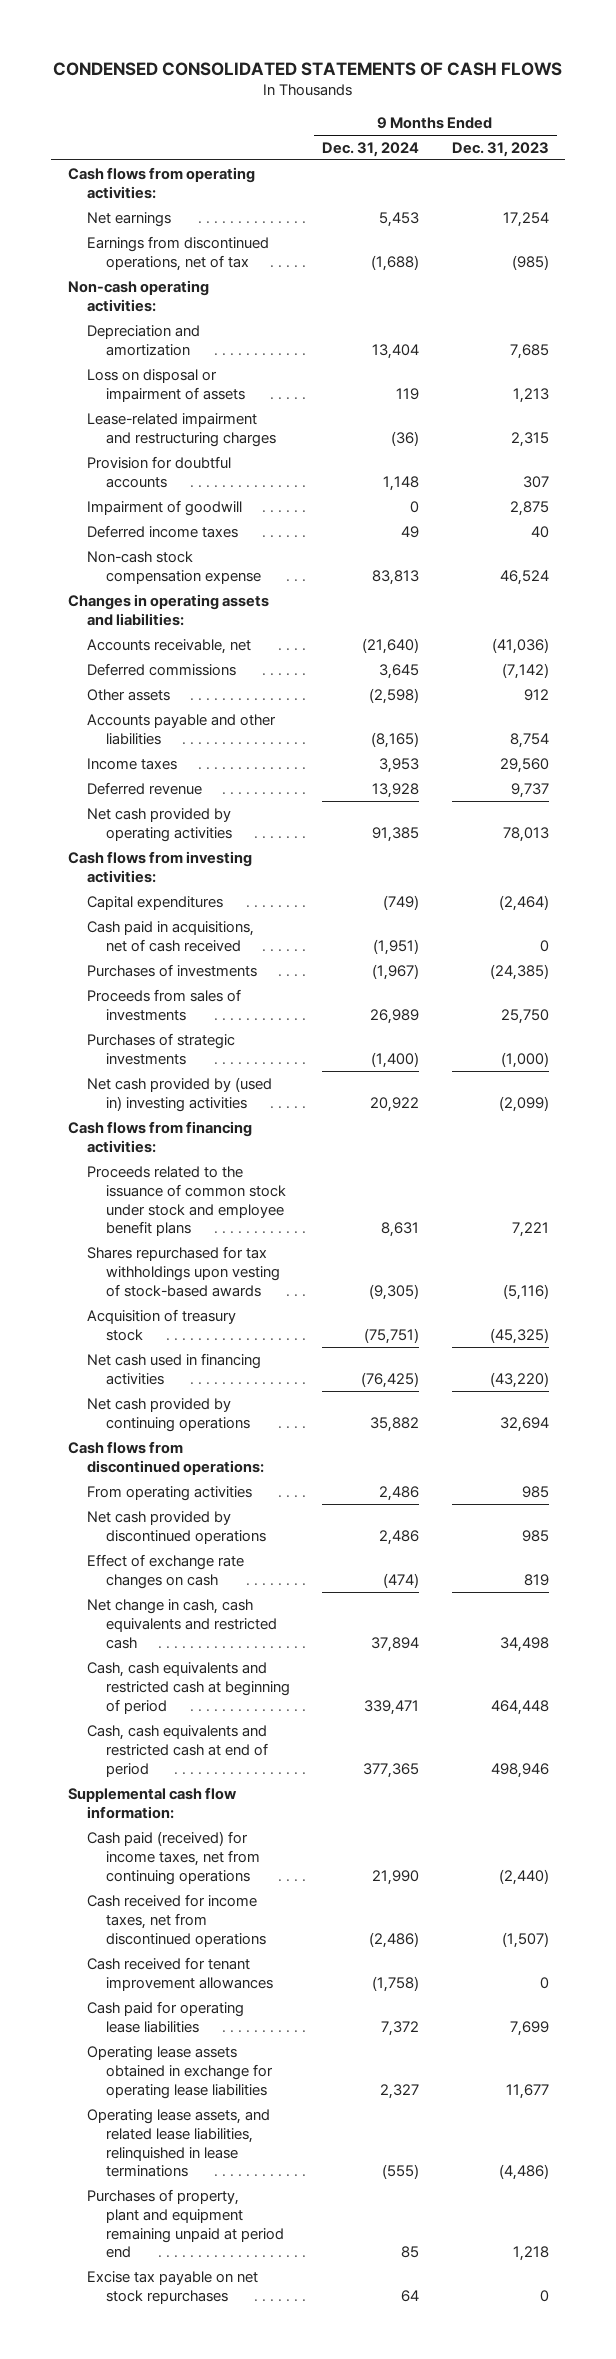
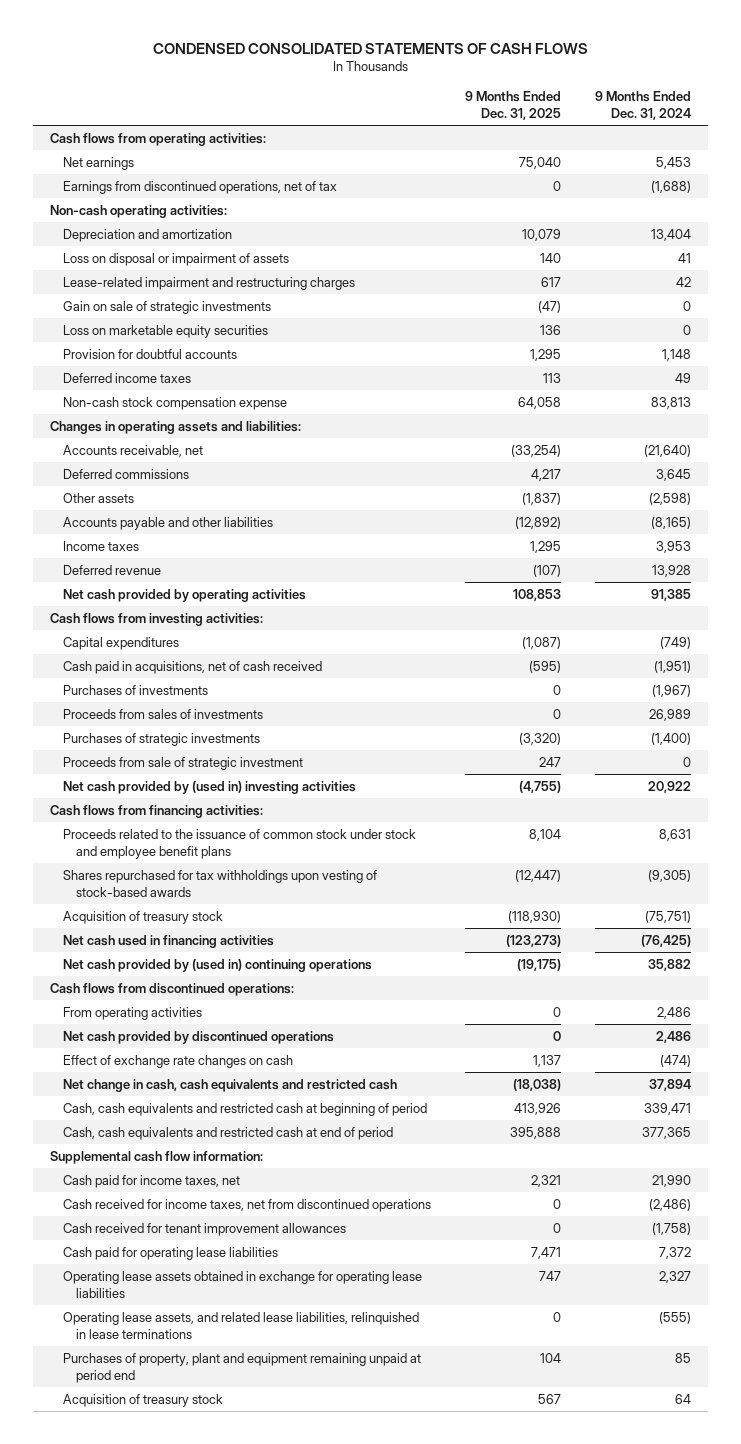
[451,142,549,158] Dec. 31, 2023 -> none
none -> [465,91,562,121] 9 Months Ended Dec. 31, 2025
[396,387,420,400] 119 -> [677,252,691,263] 41
[391,430,420,446] (36) -> [675,276,691,287] 42
none -> [63,300,272,314] Gain on sale of strategic investments
none -> [63,324,269,338] Loss on marketable equity securities
[86,499,242,516] Impairment of goodwill -> none
none -> [63,756,304,770] Proceeds from sale of strategic investment
[86,1397,251,1432] Net cash provided by continuing operations -> [63,958,373,972] Net cash provided by (used in) continuing operations
[86,1830,261,1885] Cash paid (received) for income taxes, net from continuing operations -> [63,1174,241,1188] Cash paid for income taxes, net
[86,2270,258,2304] Excise tax payable on net stock repurchases -> [63,1393,224,1407] Acquisition of treasury stock

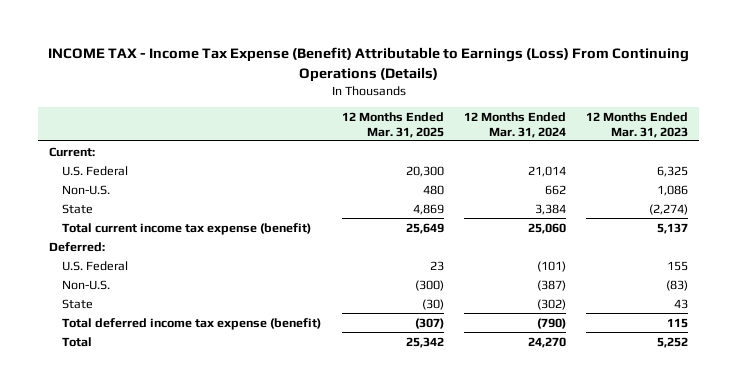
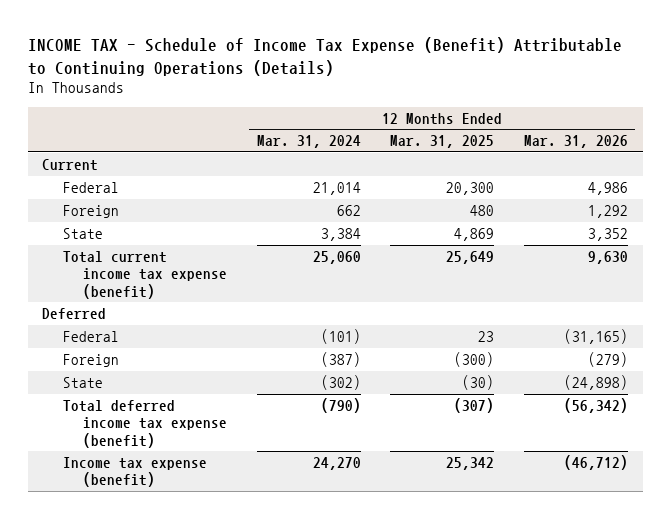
[47,47,689,82] INCOME TAX - Income Tax Expense (Benefit) Attributable to Earnings (Loss) From Continuing Operations (Details) -> [27,37,622,76] INCOME TAX - Schedule of Income Tax Expense (Benefit) Attributable to Continuing Operations (Details)
[586,111,689,138] 12 Months Ended Mar. 31, 2023 -> none
none -> [523,135,628,149] Mar. 31, 2026
[48,146,95,157] Current: -> [42,158,99,171] Current
[62,165,129,176] U.S. Federal -> [62,181,119,193] Federal
[62,184,111,195] Non-U.S. -> [62,204,119,218] Foreign
[48,241,105,252] Deferred: -> [42,307,107,319] Deferred
[62,260,129,271] U.S. Federal -> [62,330,119,342] Federal
[62,279,111,290] Non-U.S. -> [62,353,119,367] Foreign
[62,336,93,347] Total -> [62,456,207,488] Income tax expense (benefit)

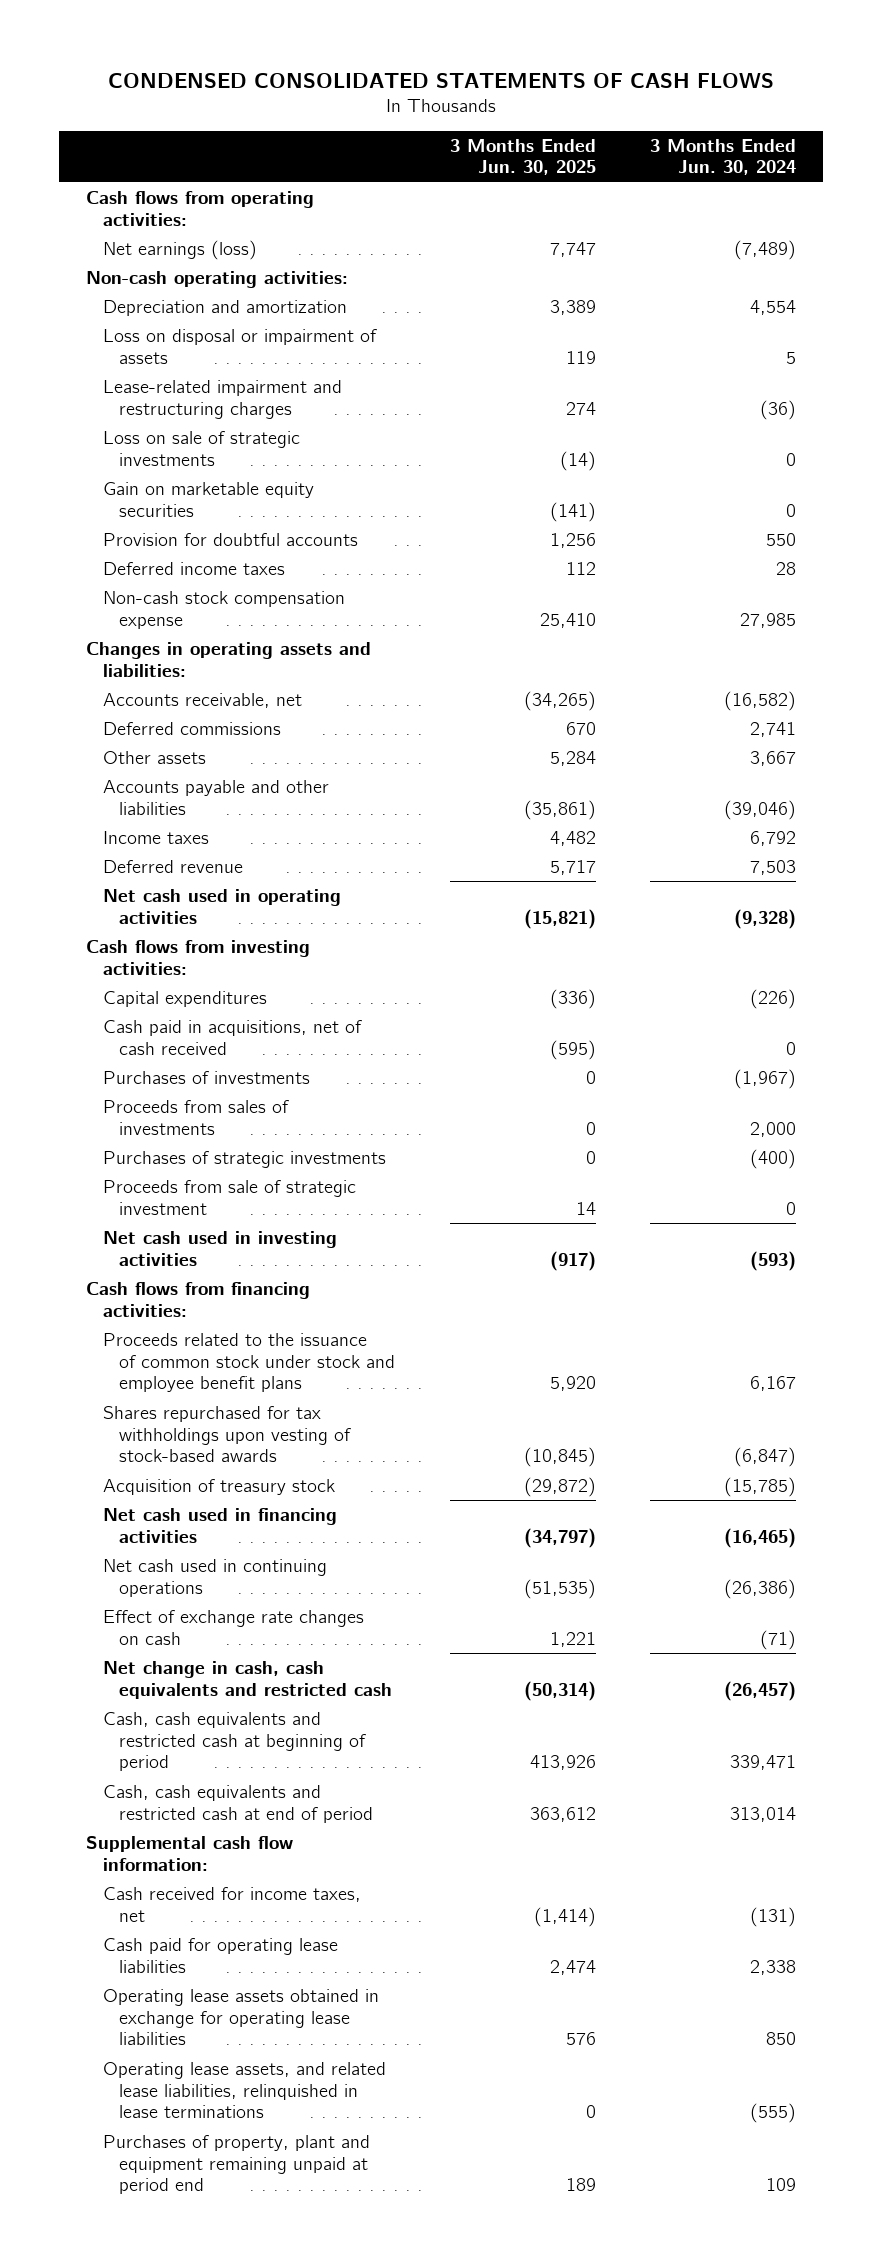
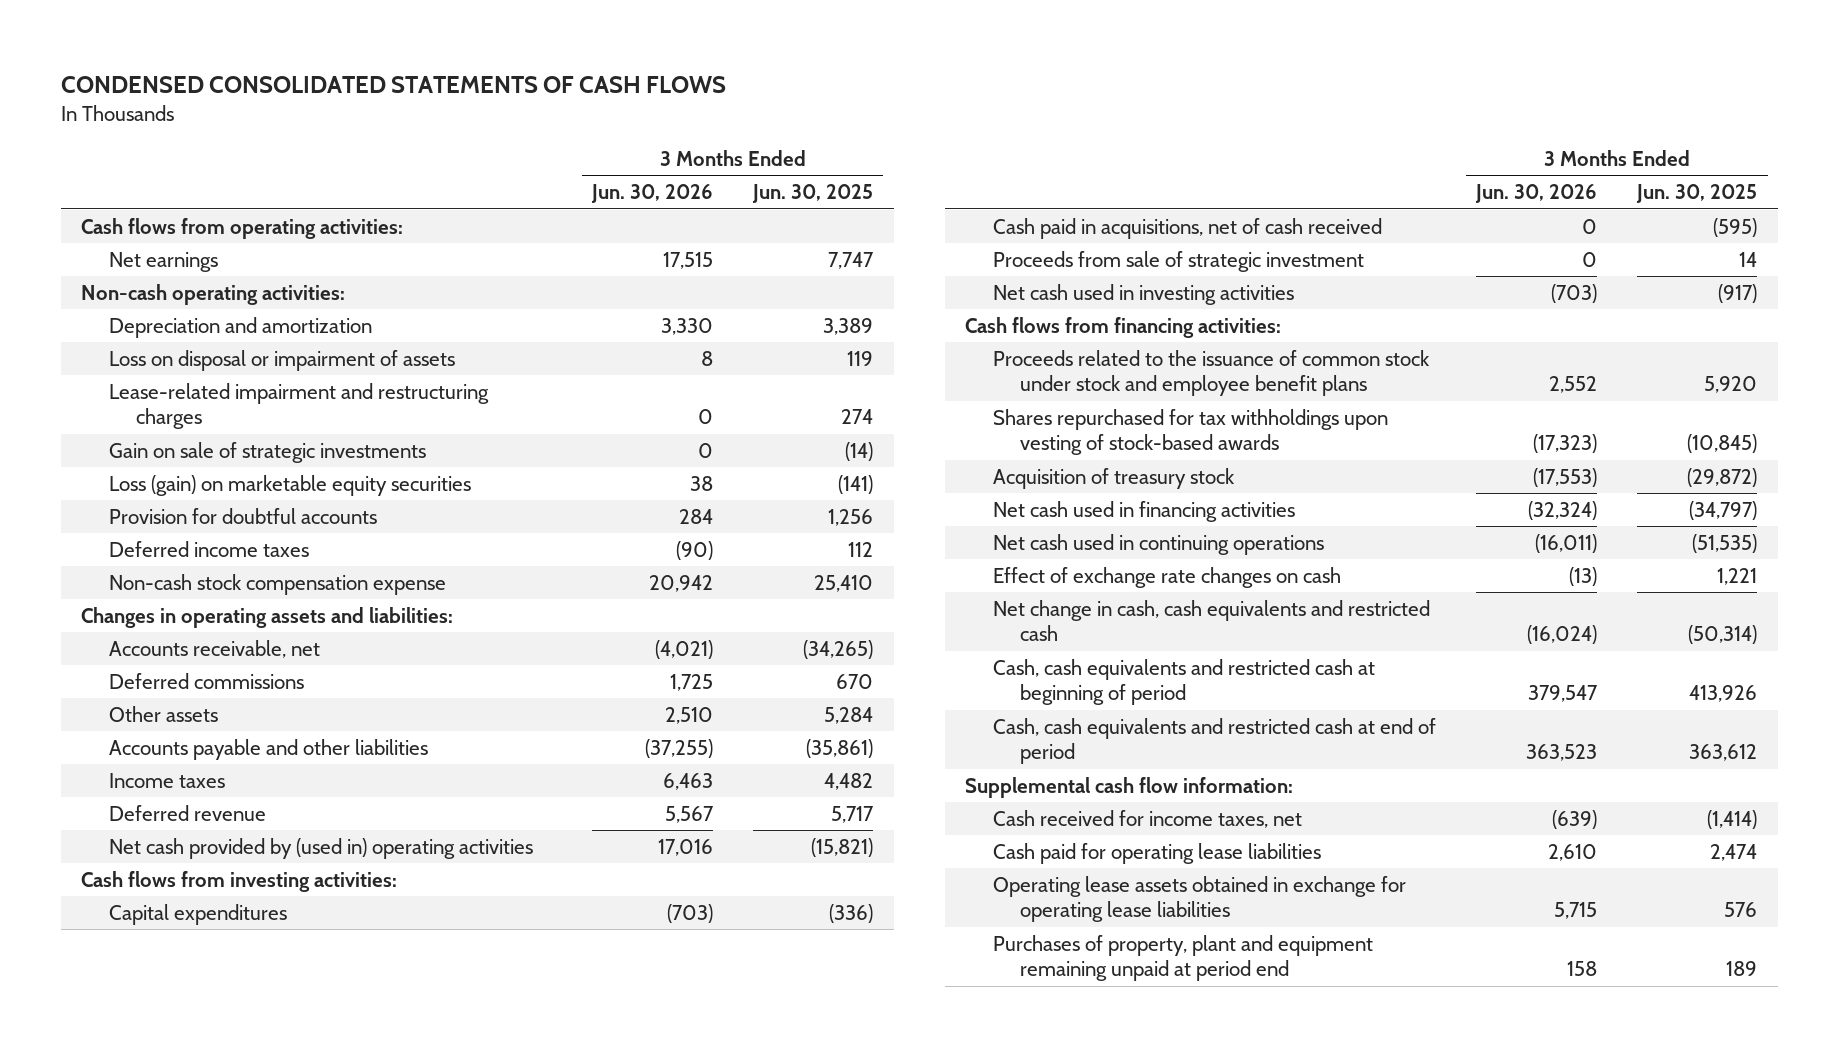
[650,138,797,176] 3 Months Ended Jun. 30, 2024 -> none
none -> [591,184,714,204] Jun. 30, 2026
[102,239,257,260] Net earnings (loss) -> [108,251,218,272] Net earnings
[102,430,300,466] Loss on sale of strategic investments -> [108,441,426,463] Gain on sale of strategic investments
[102,481,314,517] Gain on marketable equity securities -> [108,474,471,496] Loss (gain) on marketable equity securities
[102,888,341,924] Net cash used in operating activities -> [108,837,533,859] Net cash provided by (used in) operating activities
[102,1070,310,1084] Purchases of investments -> none
[102,1099,289,1135] Proceeds from sales of investments -> none
[102,1150,386,1168] Purchases of strategic investments -> none
[102,2061,386,2119] Operating lease assets, and related lease liabilities, relinquished in lease terminations -> none

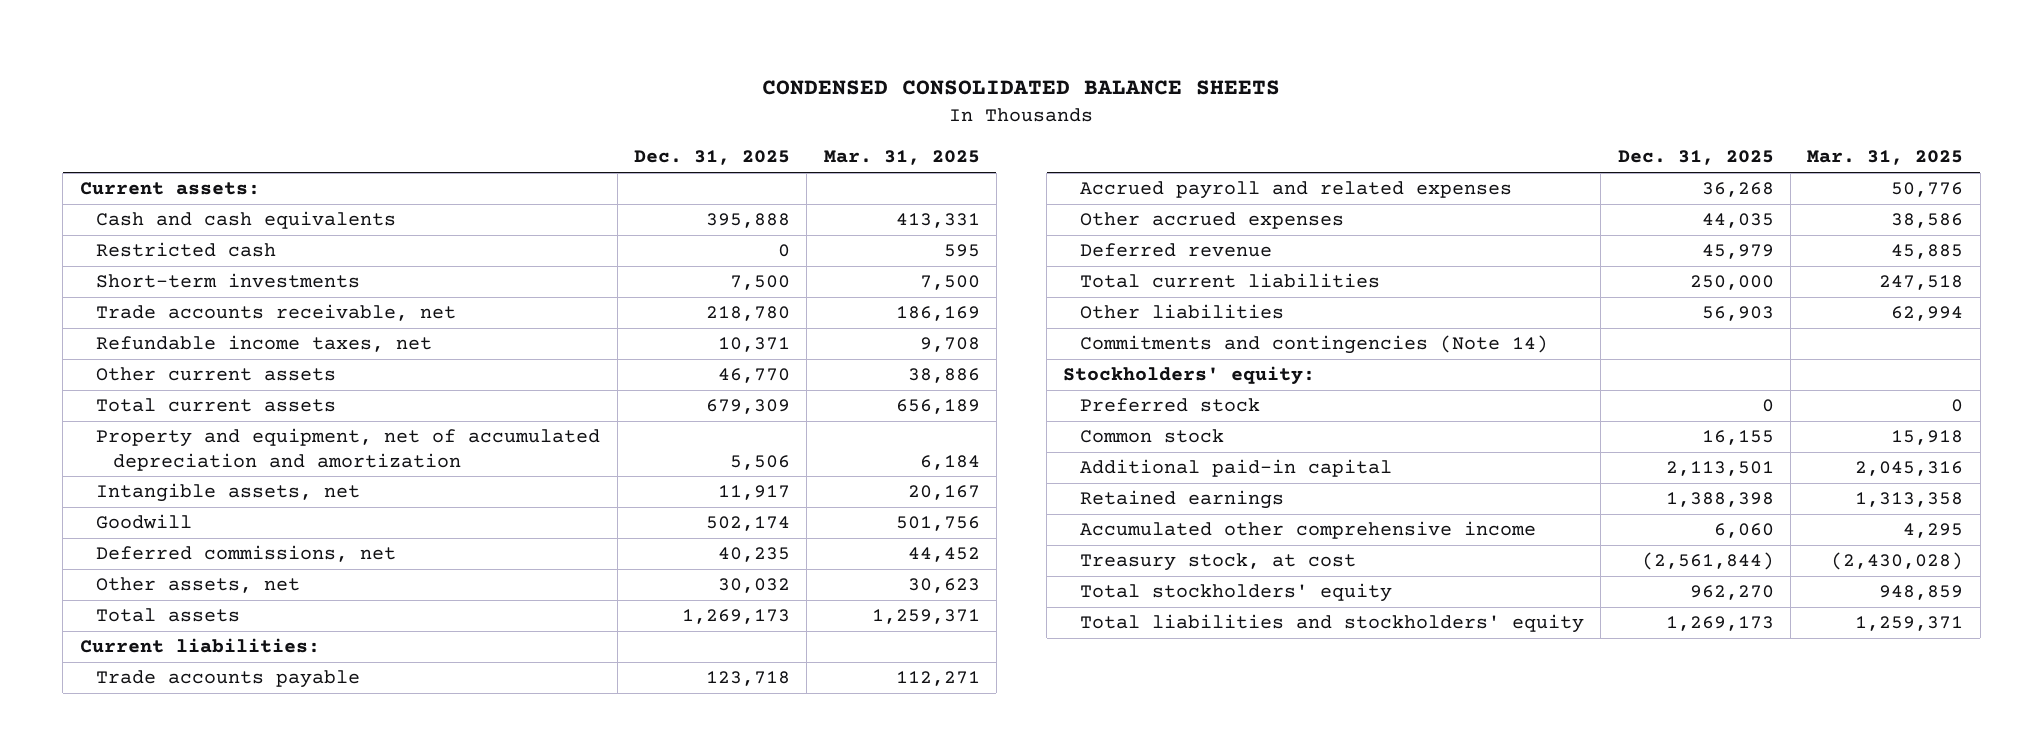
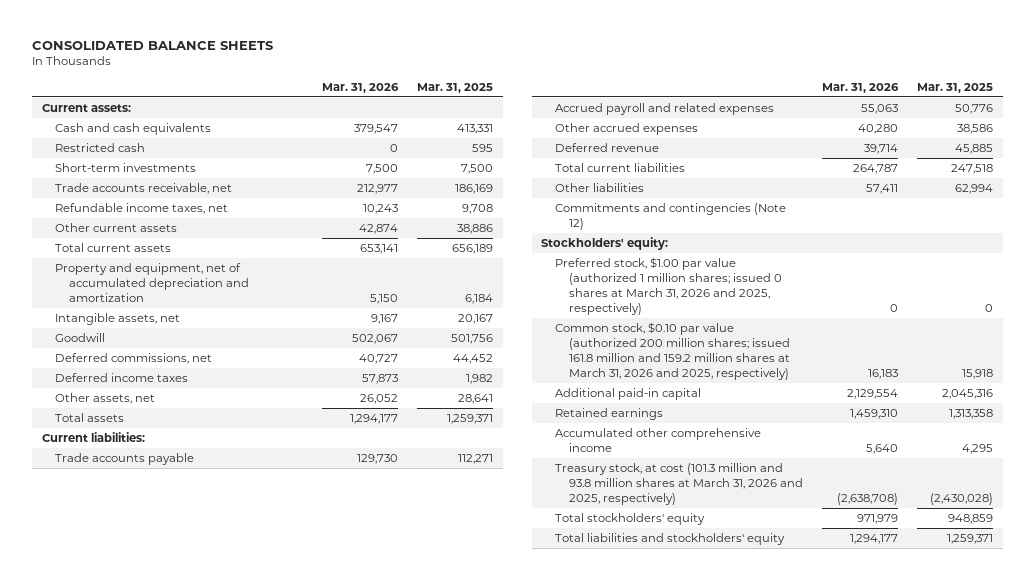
[762,80,1281,96] CONDENSED CONSOLIDATED BALANCE SHEETS -> [31,40,273,50] CONSOLIDATED BALANCE SHEETS
[634,150,791,166] Dec. 31, 2025 -> none
none -> [322,82,400,93] Mar. 31, 2026
none -> [55,373,189,383] Deferred income taxes
[907,578,980,594] 30,623 -> [458,394,494,405] 28,641
[1080,335,1549,355] Commitments and contingencies (Note 14) -> [555,203,787,230] Commitments and contingencies (Note 12)
[1080,398,1261,413] Preferred stock -> [555,257,782,315] Preferred stock, $1.00 par value (authorized 1 million shares; issued 0 shares at March 31, 2026 and 2025, respectively)
[1080,429,1225,444] Common stock -> [555,322,790,380] Common stock, $0.10 par value (authorized 200 million shares; issued 161.8 million and 159.2 million shares at March 31, 2026 and 2025, respectively)
[1080,553,1357,572] Treasury stock, at cost -> [555,463,803,505] Treasury stock, at cost (101.3 million and 93.8 million shares at March 31, 2026 and 2025, respectively)

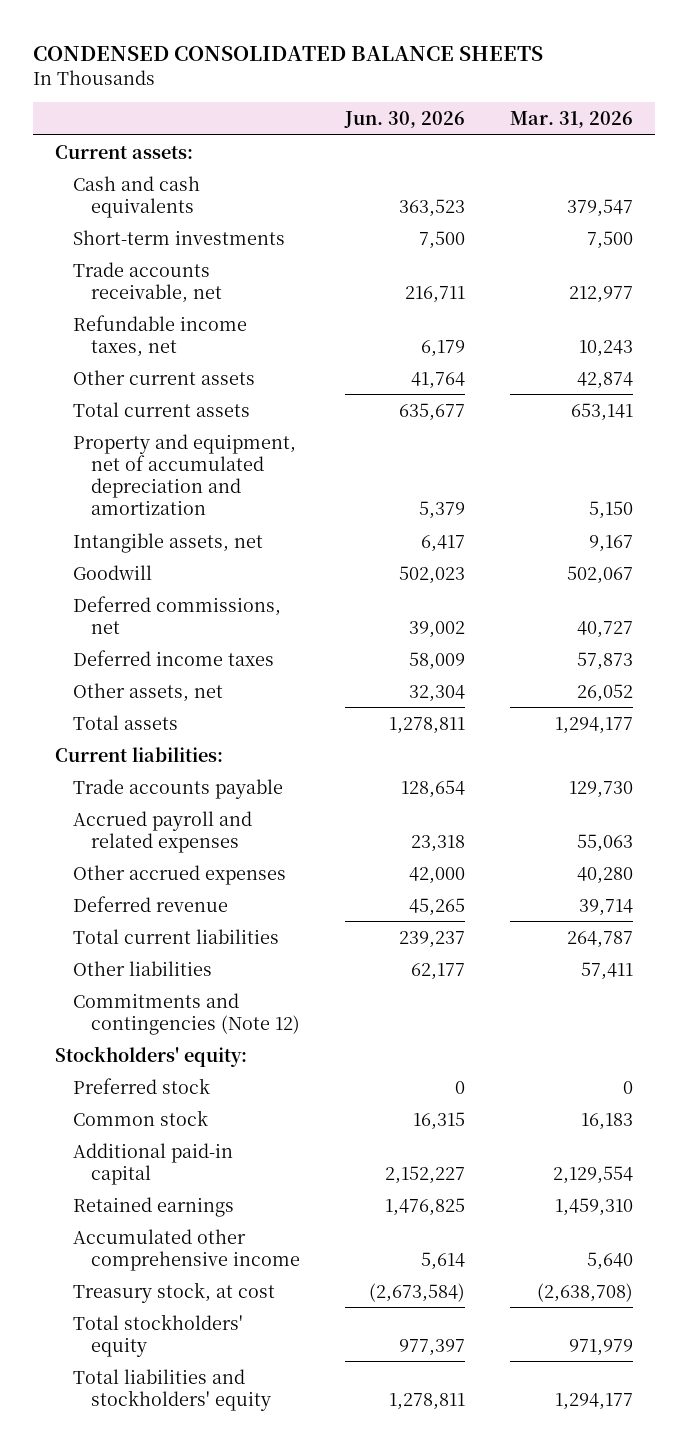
[31,40,273,50] CONSOLIDATED BALANCE SHEETS -> [32,45,543,61] CONDENSED CONSOLIDATED BALANCE SHEETS
[417,82,494,93] Mar. 31, 2025 -> none
none -> [343,111,465,129] Jun. 30, 2026
[55,143,146,153] Restricted cash -> none
[555,257,782,315] Preferred stock, $1.00 par value (authorized 1 million shares; issued 0 shares at March 31, 2026 and 2025, respectively) -> [73,1077,211,1094] Preferred stock
[555,322,790,380] Common stock, $0.10 par value (authorized 200 million shares; issued 161.8 million and 159.2 million shares at March 31, 2026 and 2025, respectively) -> [73,1109,209,1126] Common stock
[555,463,803,505] Treasury stock, at cost (101.3 million and 93.8 million shares at March 31, 2026 and 2025, respectively) -> [73,1281,276,1303] Treasury stock, at cost

